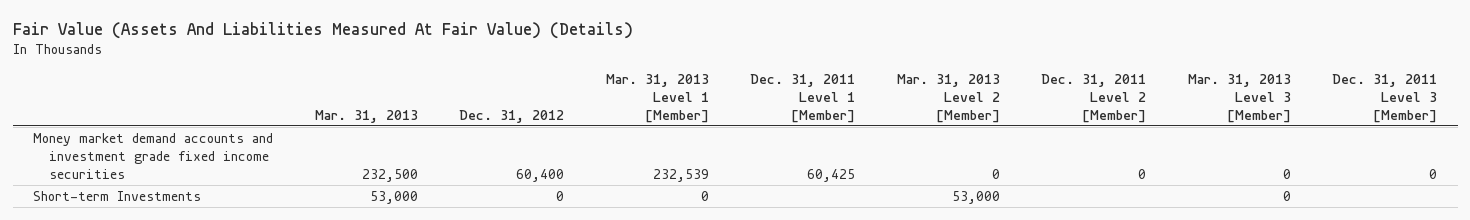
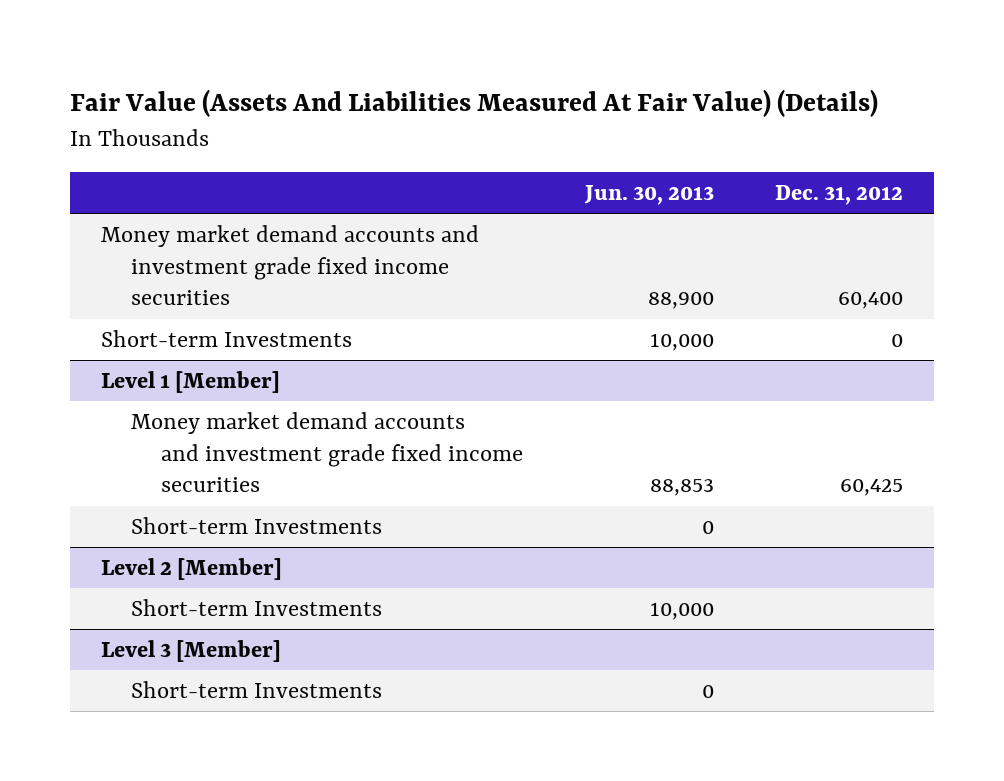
[314,109,418,123] Mar. 31, 2013 -> none
[605,73,709,123] Mar. 31, 2013 Level 1 [Member] -> none
[750,73,856,123] Dec. 31, 2011 Level 1 [Member] -> none
[896,73,1000,123] Mar. 31, 2013 Level 2 [Member] -> none
[1041,73,1147,123] Dec. 31, 2011 Level 2 [Member] -> none
[1187,73,1291,123] Mar. 31, 2013 Level 3 [Member] -> none
[1332,73,1438,123] Dec. 31, 2011 Level 3 [Member] -> none
none -> [583,184,714,205] Jun. 30, 2013
none -> [101,371,281,394] Level 1 [Member]
none -> [131,412,524,493] Money market demand accounts and investment grade fixed income securities
none -> [131,517,383,535] Short-term Investments
none -> [101,558,283,581] Level 2 [Member]
none -> [131,599,383,617] Short-term Investments
none -> [101,640,282,663] Level 3 [Member]
none -> [131,681,383,699] Short-term Investments

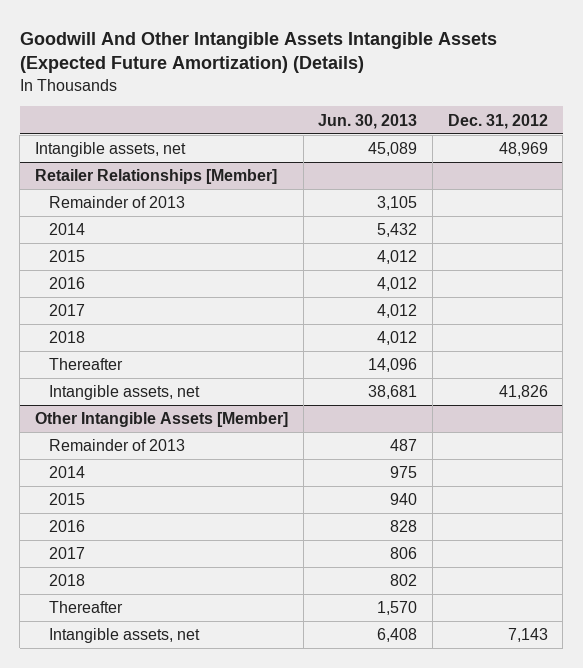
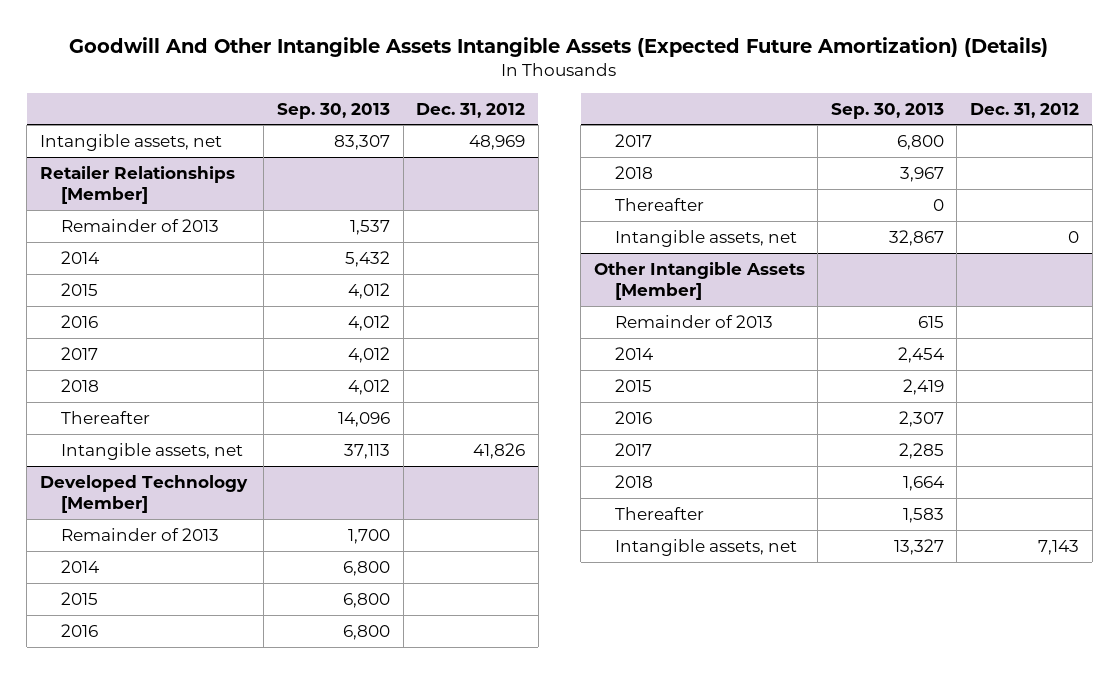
[318,113,418,129] Jun. 30, 2013 -> none
none -> [276,102,390,119] Sep. 30, 2013
none -> [39,474,248,514] Developed Technology [Member]
none -> [61,527,220,541] Remainder of 2013
none -> [61,559,100,573] 2014
none -> [61,591,99,605] 2015
none -> [61,623,99,637] 2016
none -> [615,133,653,147] 2017
none -> [615,165,654,179] 2018
none -> [615,197,705,211] Thereafter
none -> [615,229,798,247] Intangible assets, net

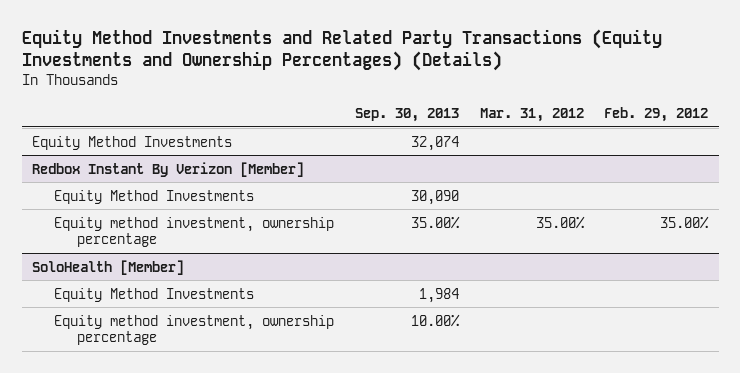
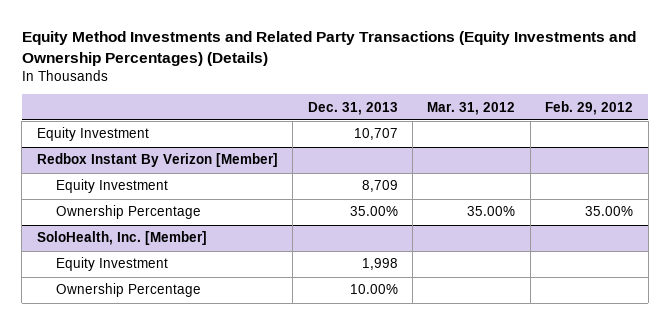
[355,107,460,122] Sep. 30, 2013 -> none
none -> [307,101,398,115] Dec. 31, 2013
[32,135,233,150] Equity Method Investments -> [36,127,149,142] Equity Investment
[54,189,255,204] Equity Method Investments -> [55,179,168,194] Equity Investment
[54,216,335,248] Equity method investment, ownership percentage -> [55,205,201,220] Ownership Percentage
[32,259,185,275] SoloHealth [Member] -> [36,231,207,246] SoloHealth, Inc. [Member]
[54,287,255,302] Equity Method Investments -> [55,257,168,272] Equity Investment
[54,314,335,346] Equity method investment, ownership percentage -> [55,283,201,298] Ownership Percentage

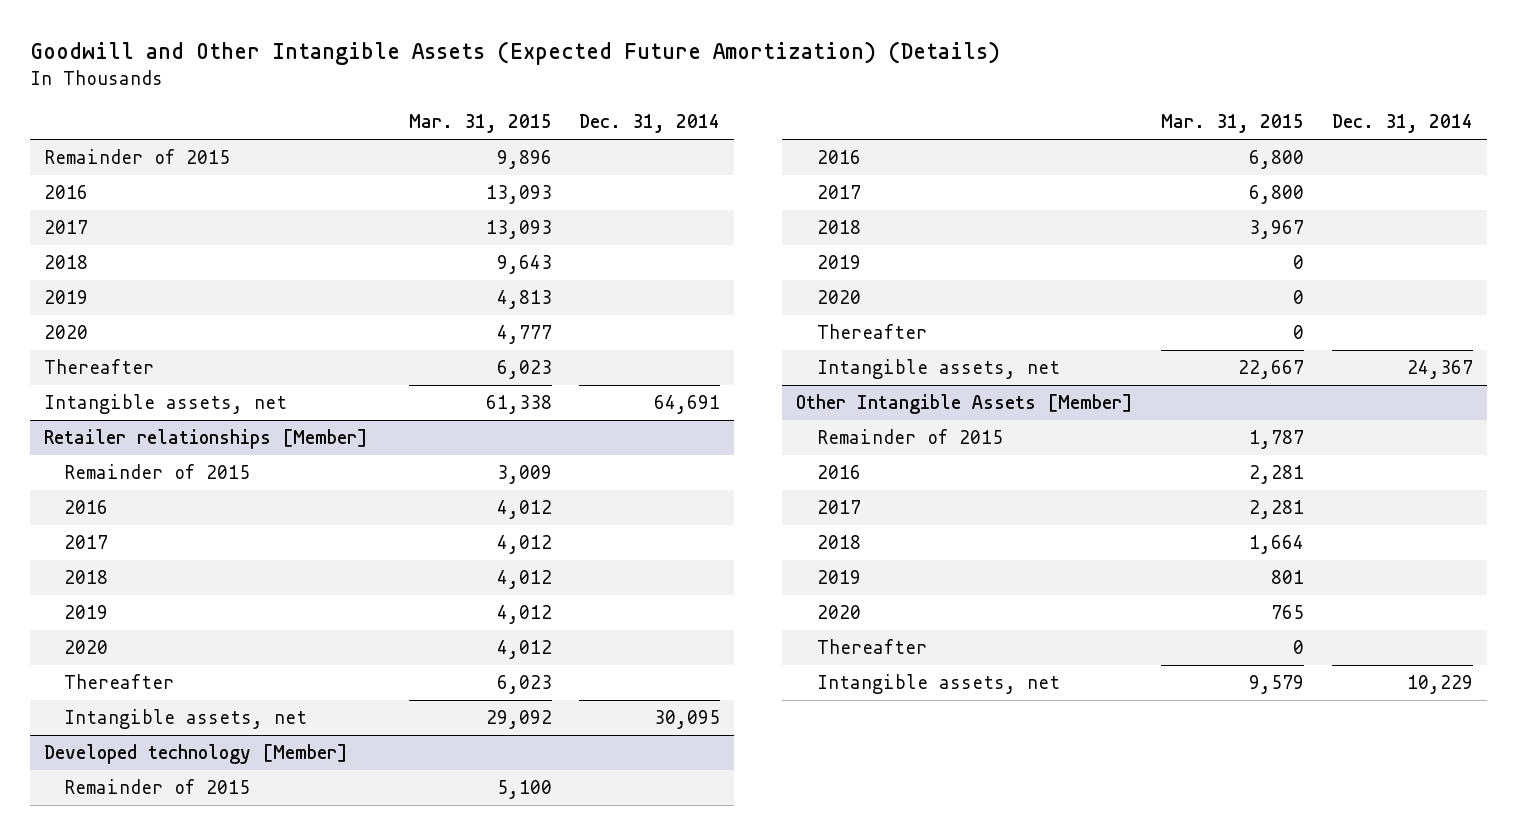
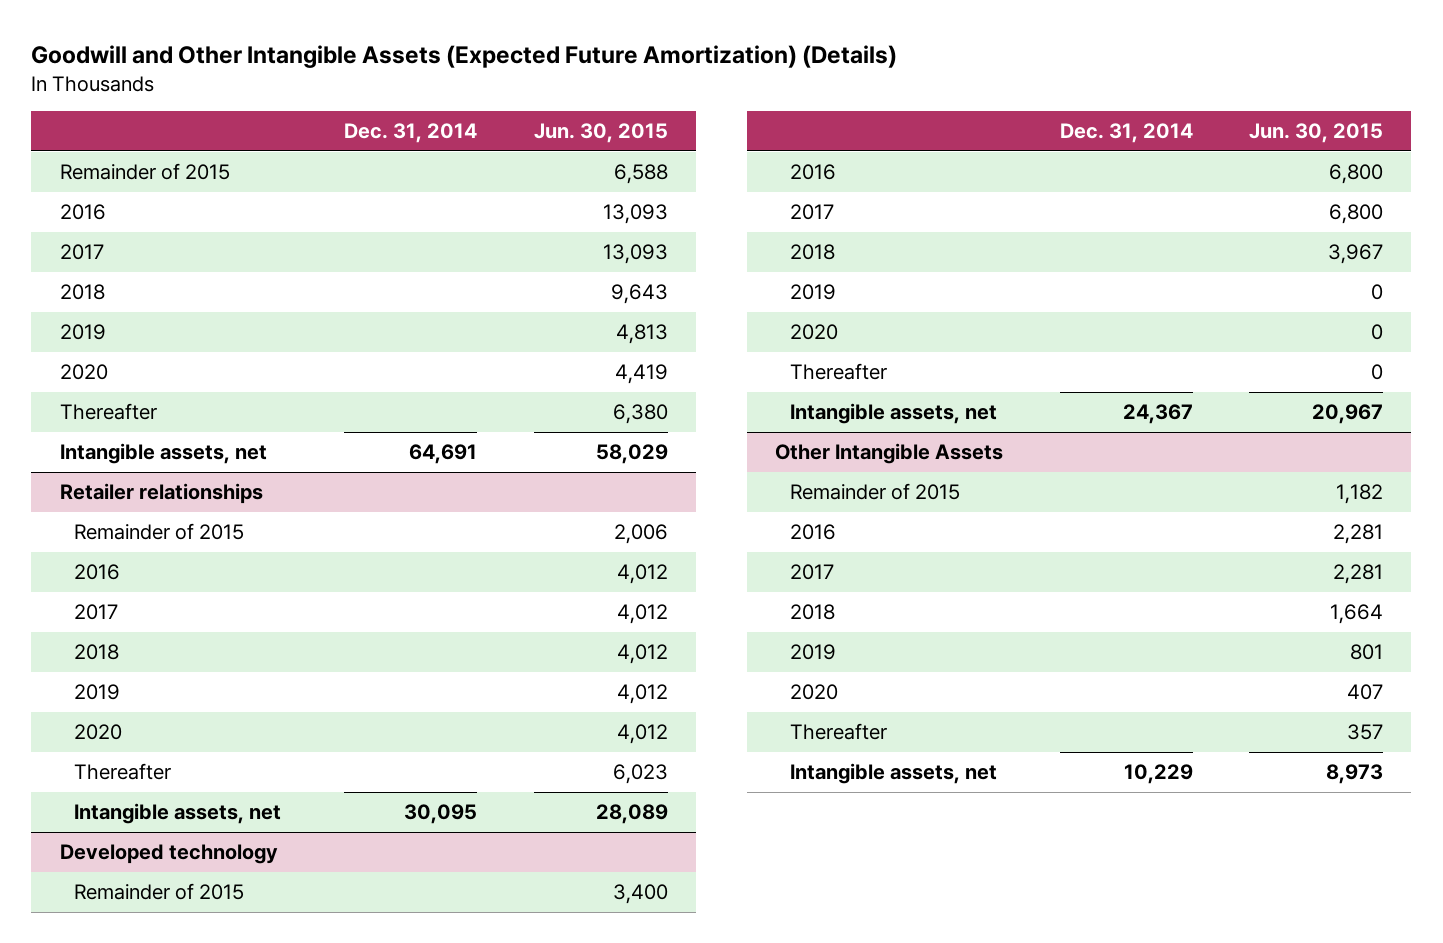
[408,114,552,134] Mar. 31, 2015 -> none
none -> [533,123,668,144] Jun. 30, 2015
[43,429,368,450] Retailer relationships [Member] -> [59,483,263,505] Retailer relationships
[43,744,348,765] Developed technology [Member] -> [59,844,278,865] Developed technology
[796,394,1134,415] Other Intangible Assets [Member] -> [775,443,1004,465] Other Intangible Assets

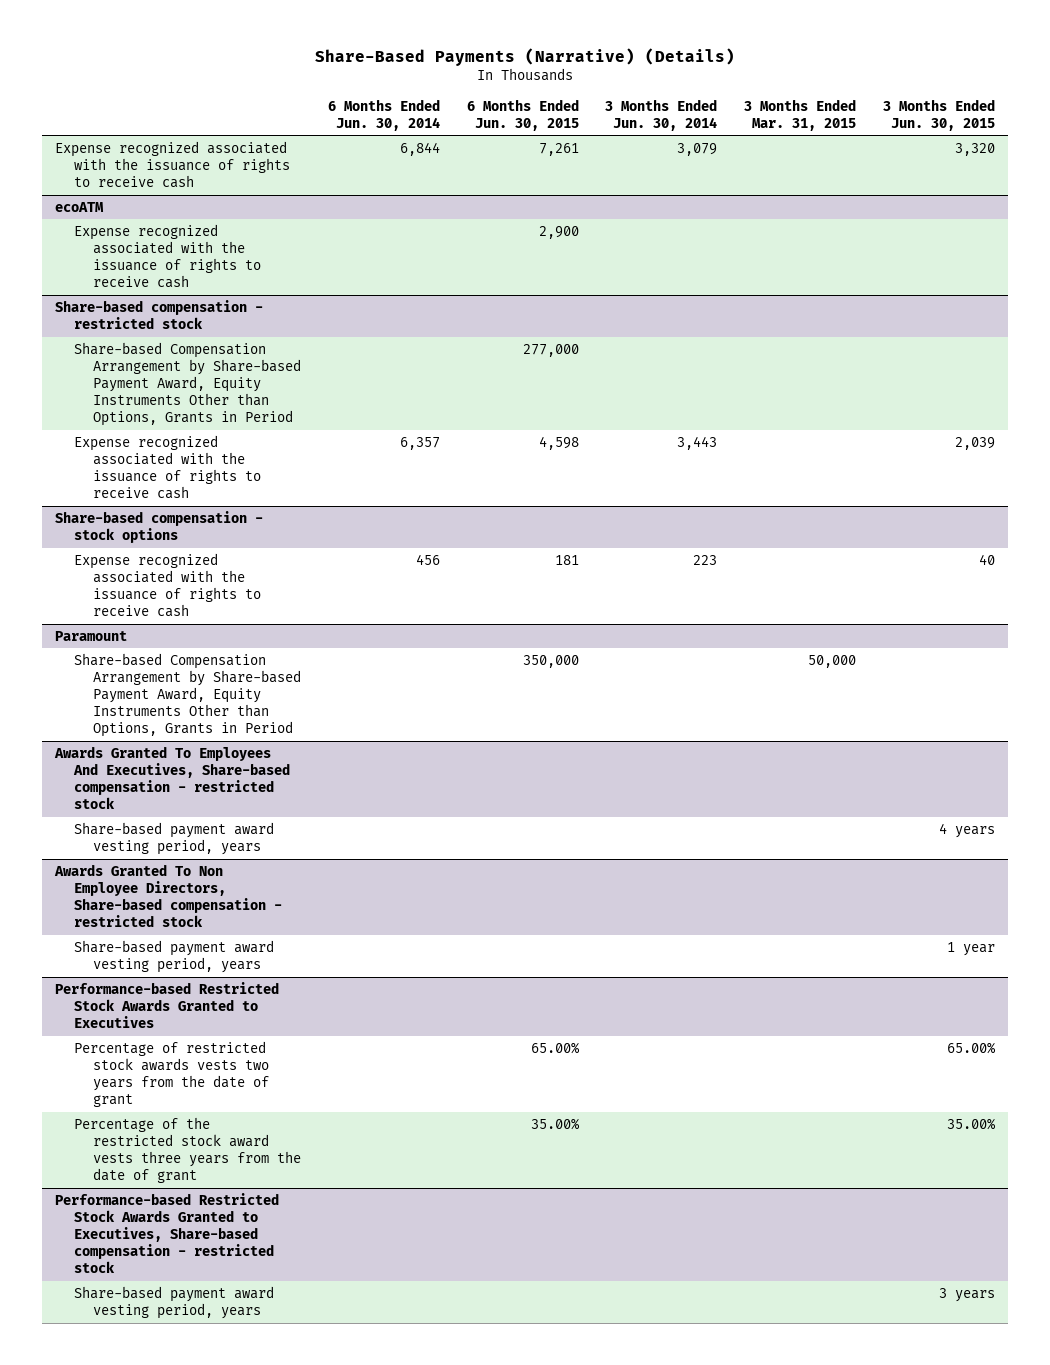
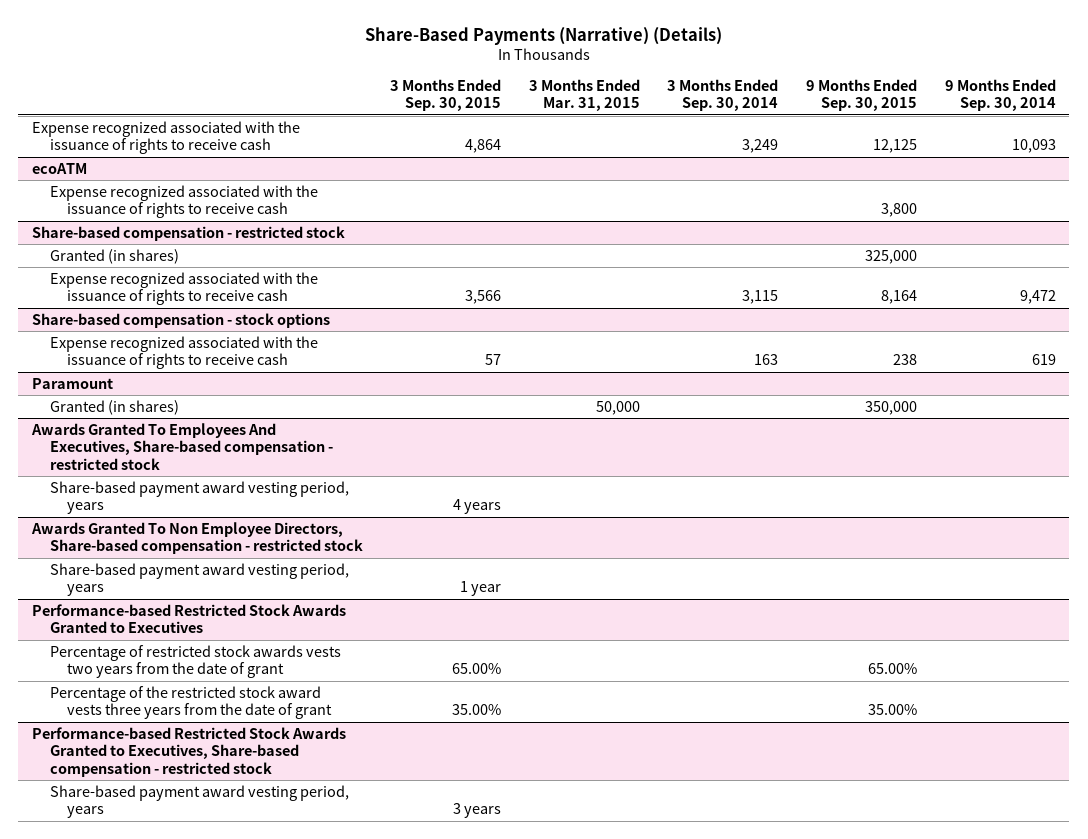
[328,98,441,131] 6 Months Ended Jun. 30, 2014 -> none
[466,98,579,131] 6 Months Ended Jun. 30, 2015 -> none
[605,98,718,131] 3 Months Ended Jun. 30, 2014 -> none
[882,98,995,131] 3 Months Ended Jun. 30, 2015 -> none
none -> [390,78,502,112] 3 Months Ended Sep. 30, 2015
none -> [667,78,779,112] 3 Months Ended Sep. 30, 2014
none -> [806,78,918,112] 9 Months Ended Sep. 30, 2015
none -> [944,78,1056,112] 9 Months Ended Sep. 30, 2014
[74,341,302,427] Share-based Compensation Arrangement by Share-based Payment Award, Equity Instruments Other than Options, Grants in Period -> [49,248,179,264] Granted (in shares)
[74,652,302,738] Share-based Compensation Arrangement by Share-based Payment Award, Equity Instruments Other than Options, Grants in Period -> [49,399,179,415] Granted (in shares)

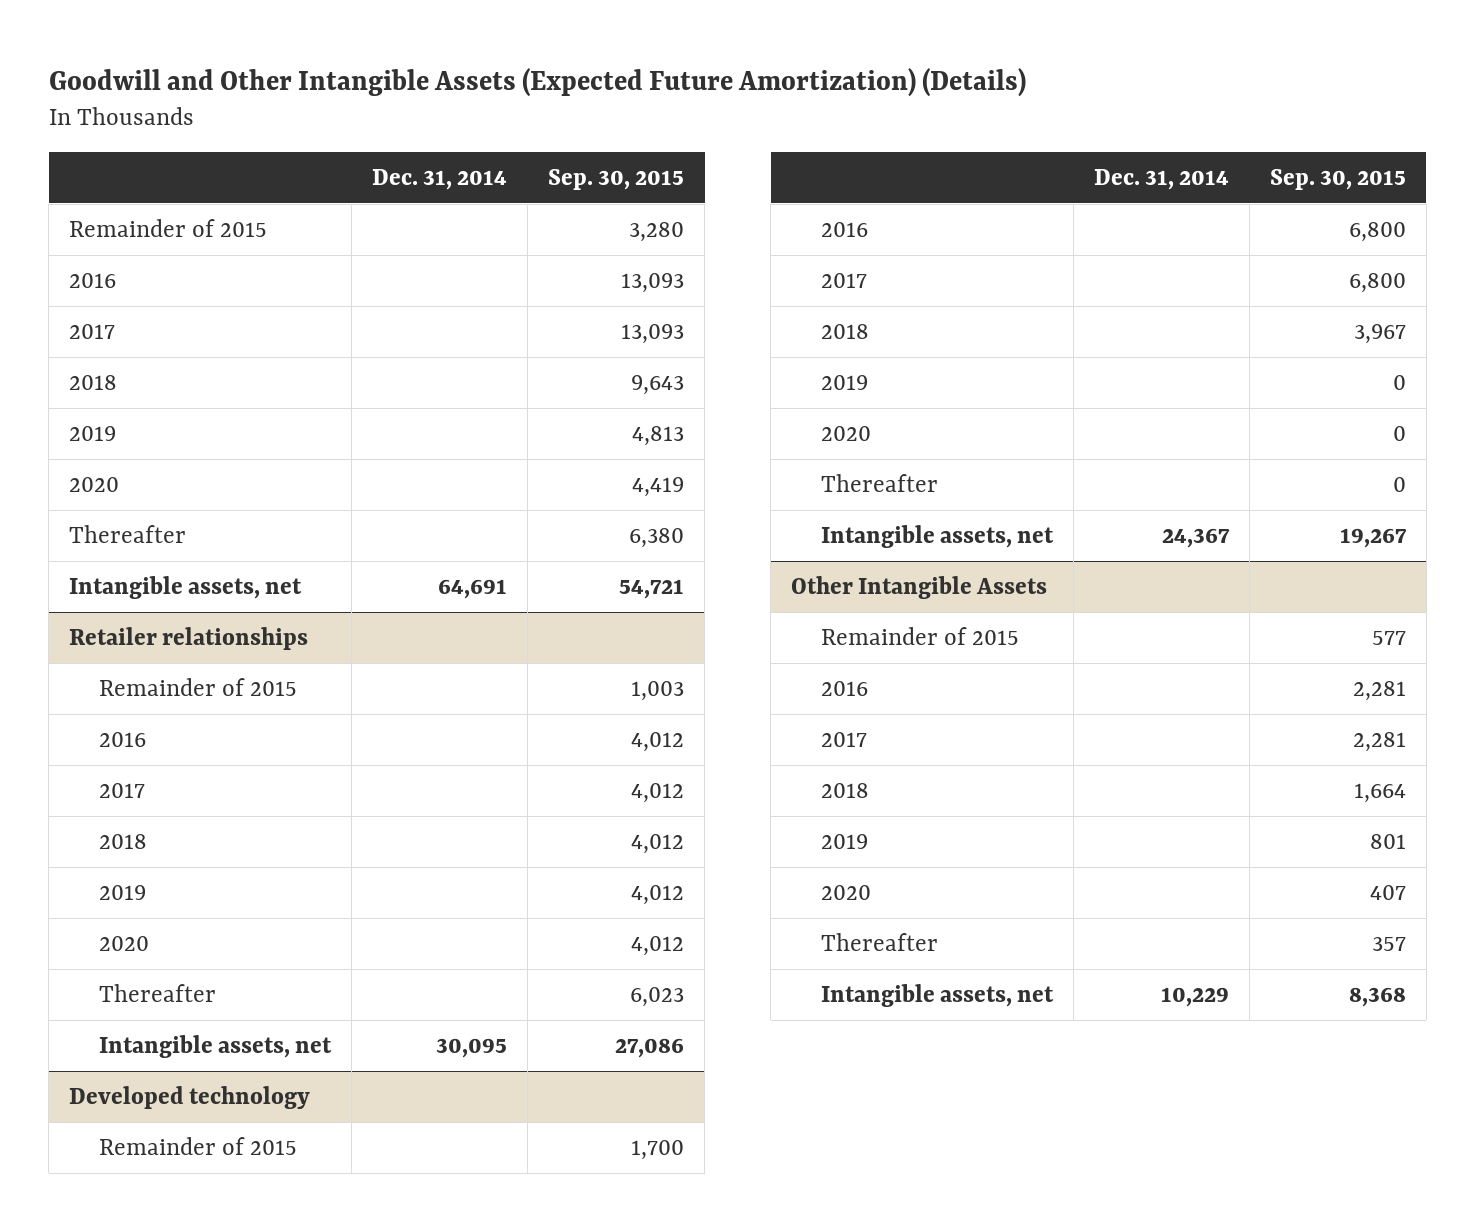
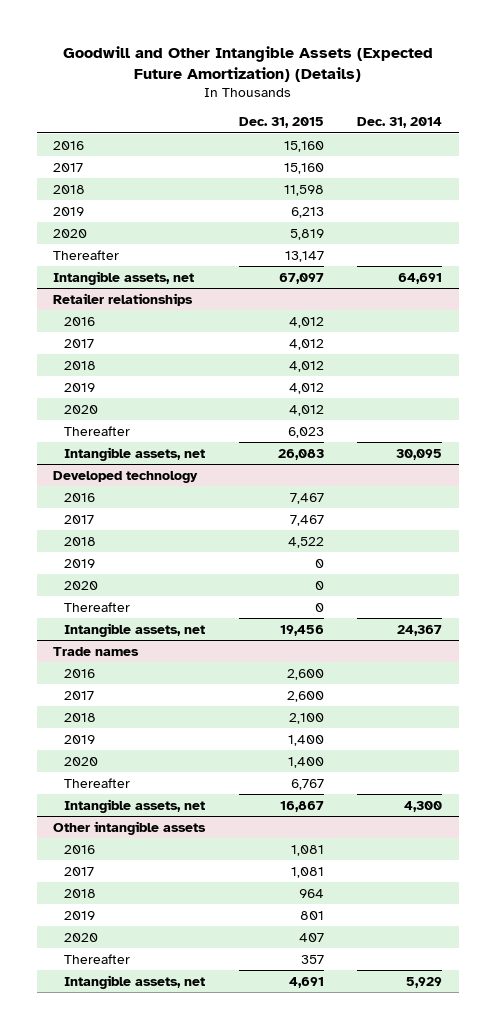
[548,168,685,190] Sep. 30, 2015 -> none
none -> [238,117,324,129] Dec. 31, 2015
[69,219,268,238] Remainder of 2015 -> none
[99,678,298,697] Remainder of 2015 -> none
[99,1137,298,1156] Remainder of 2015 -> none
[820,627,1019,646] Remainder of 2015 -> none
none -> [53,646,140,656] Trade names
none -> [64,668,96,678] 2016
none -> [64,690,95,700] 2017
none -> [64,712,97,722] 2018
none -> [64,734,96,744] 2019
none -> [64,756,99,766] 2020
none -> [64,777,131,788] Thereafter
none -> [64,798,206,813] Intangible assets, net
[791,576,1048,600] Other Intangible Assets -> [53,820,207,835] Other intangible assets
[1160,987,1229,1008] 10,229 -> [406,976,443,988] 5,929

